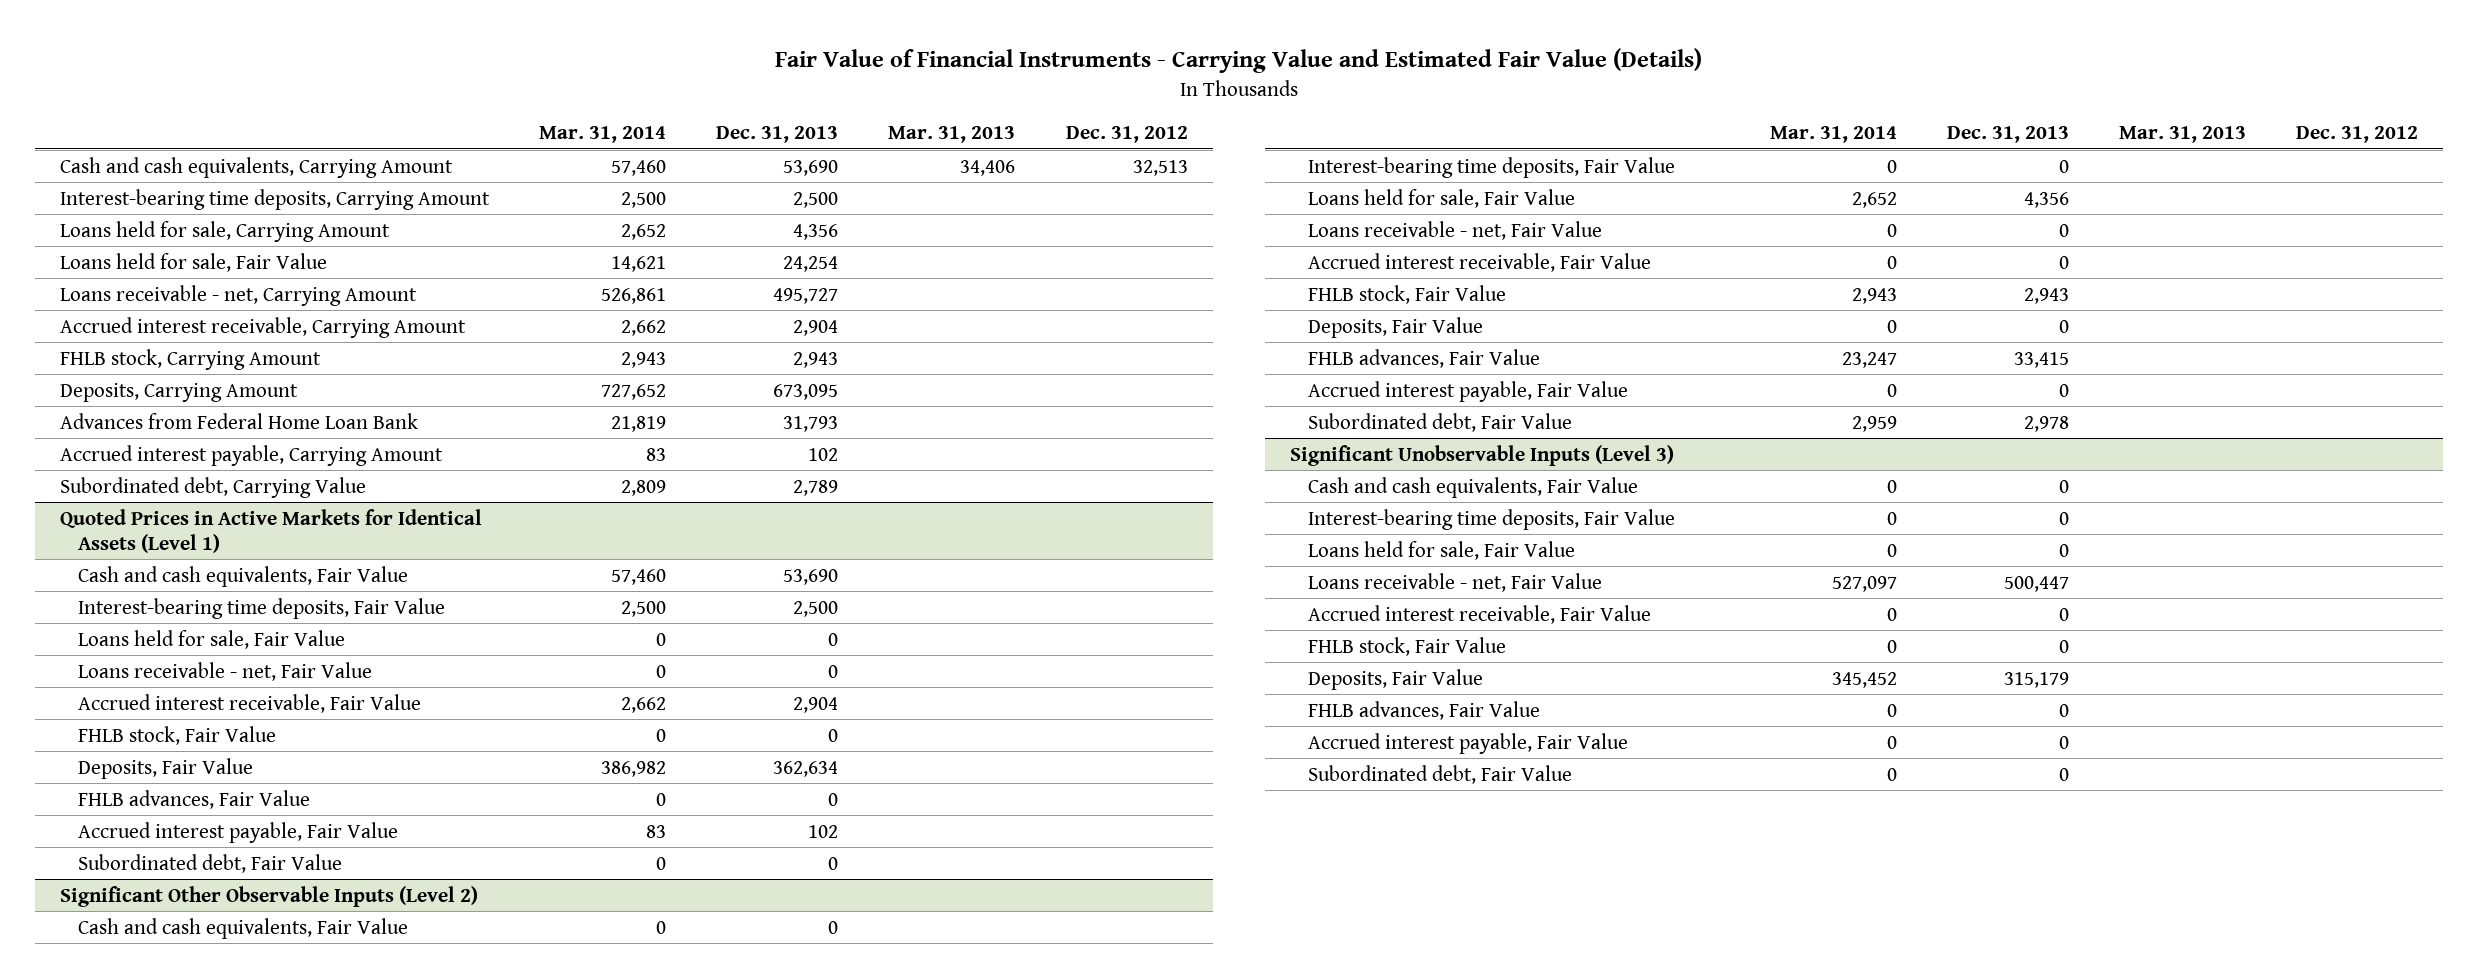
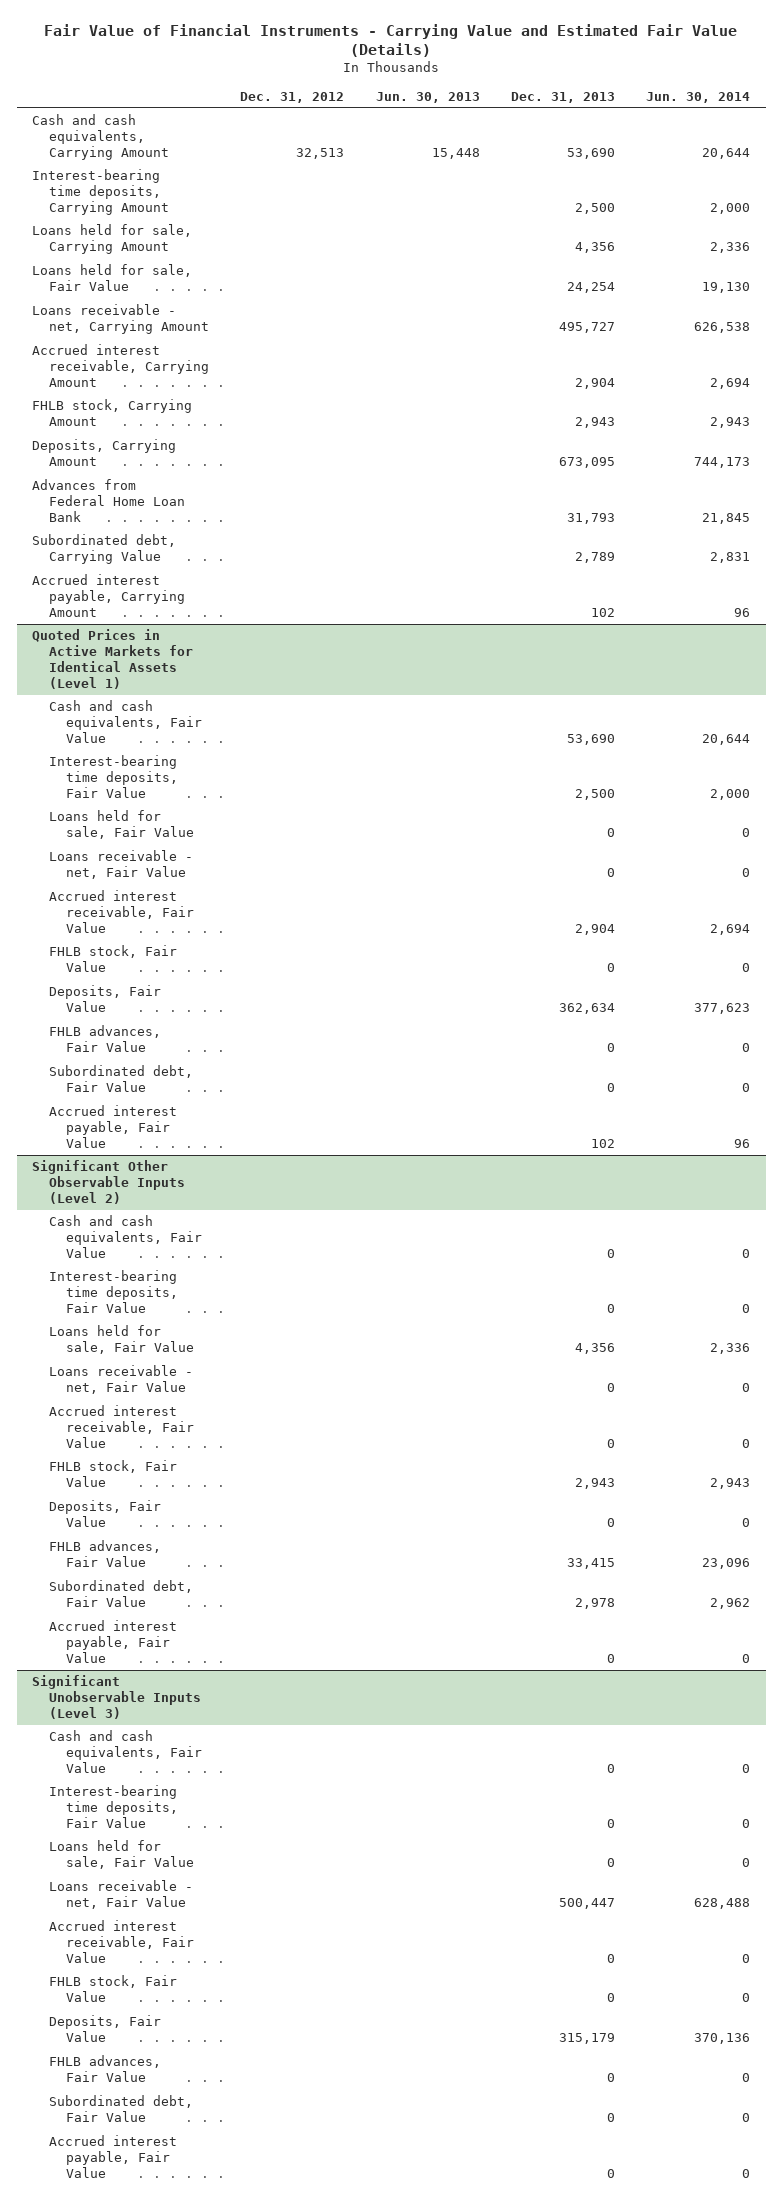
[538,126,666,144] Mar. 31, 2014 -> none
[888,126,1016,144] Mar. 31, 2013 -> none
none -> [375,91,480,103] Jun. 30, 2013
none -> [646,91,751,103] Jun. 30, 2014
[59,444,443,466] Accrued interest payable, Carrying Amount -> [32,574,186,618] Accrued interest payable, Carrying Amount
[77,821,398,843] Accrued interest payable, Fair Value -> [49,1105,178,1149] Accrued interest payable, Fair Value
[1308,380,1629,402] Accrued interest payable, Fair Value -> [49,1620,178,1664] Accrued interest payable, Fair Value
[1308,732,1629,754] Accrued interest payable, Fair Value -> [49,2135,178,2179] Accrued interest payable, Fair Value

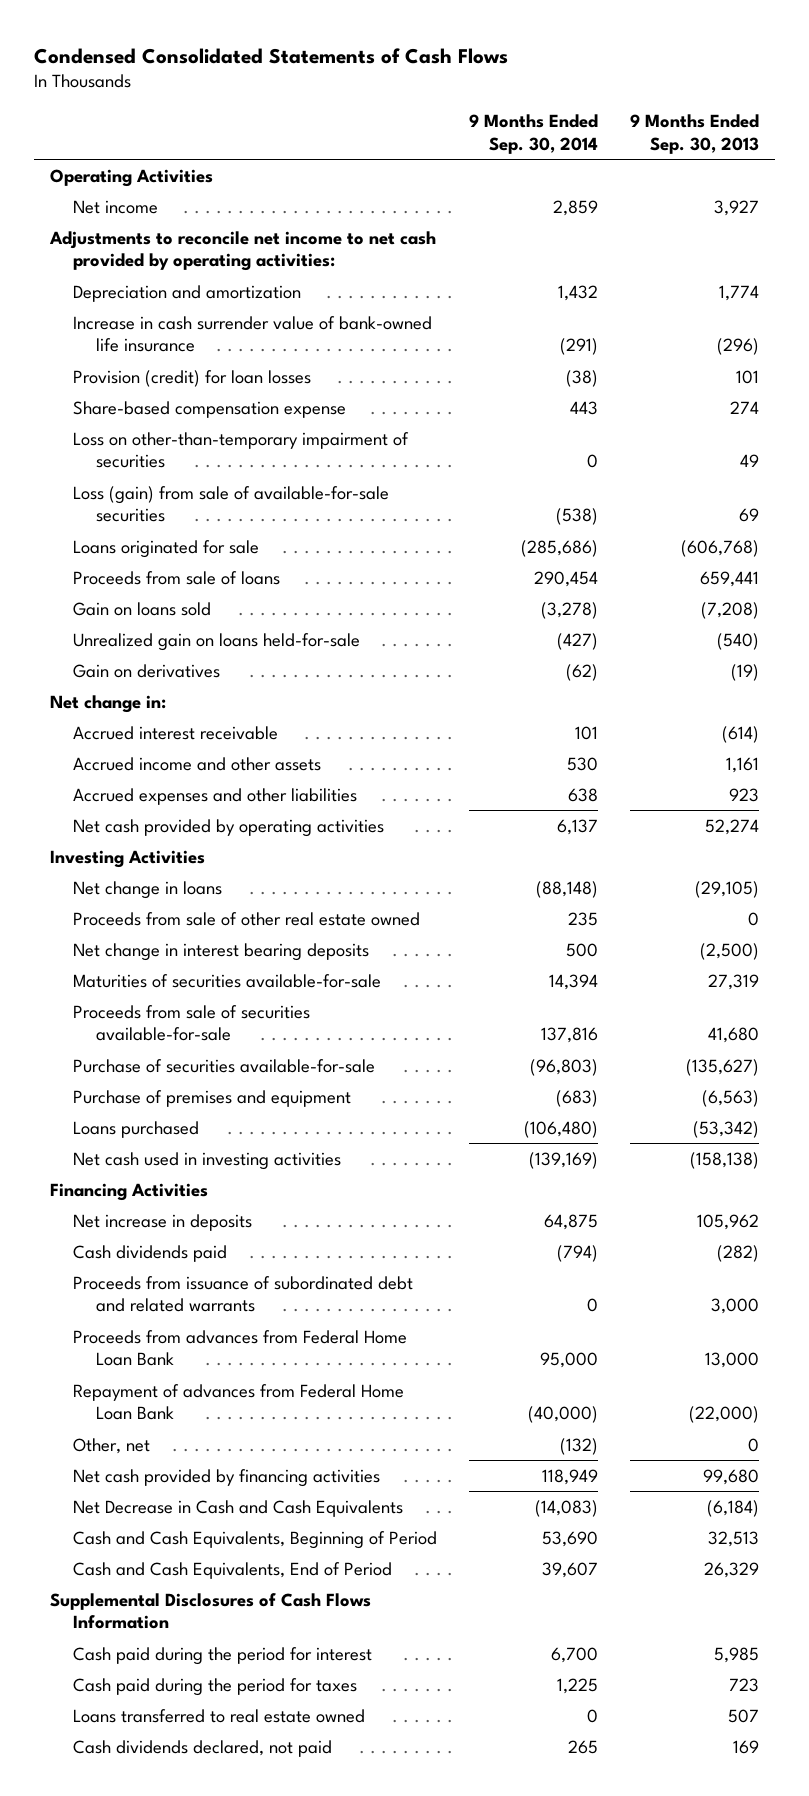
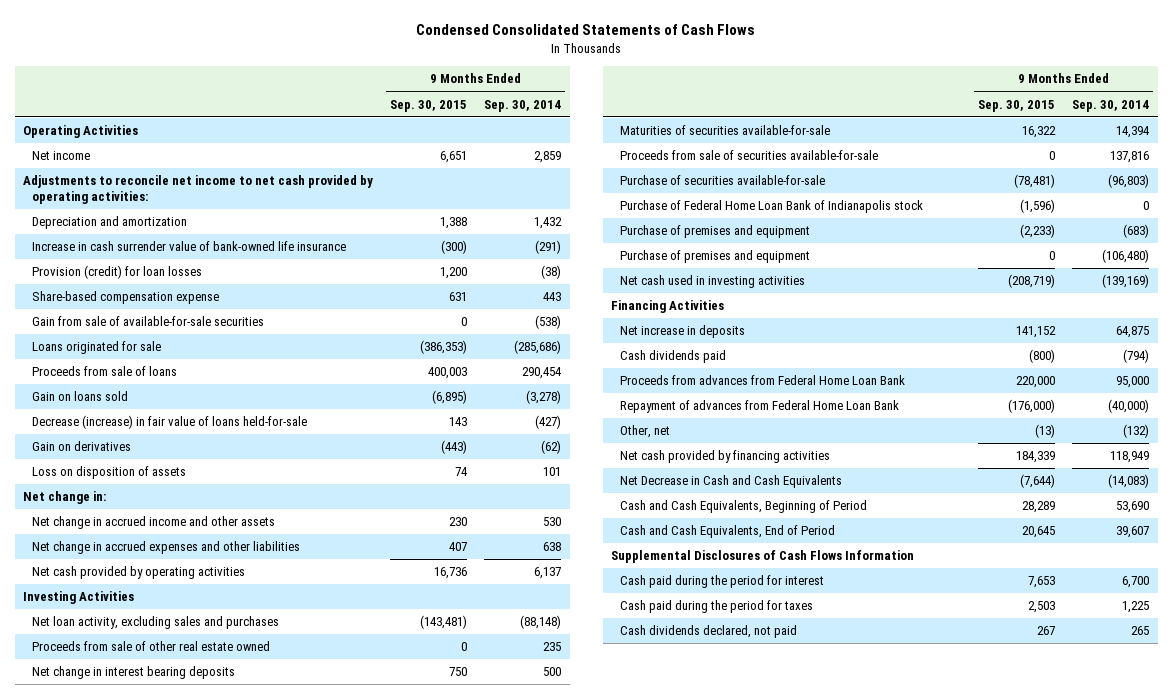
[630,114,760,154] 9 Months Ended Sep. 30, 2013 -> none
none -> [390,99,468,112] Sep. 30, 2015
[73,431,410,469] Loss on other-than-temporary impairment of securities -> none
[73,485,390,523] Loss (gain) from sale of available-for-sale securities -> [32,316,265,327] Gain from sale of available-for-sale securities
[73,632,361,651] Unrealized gain on loans held-for-sale -> [32,415,308,430] Decrease (increase) in fair value of loans held-for-sale
none -> [32,466,187,480] Loss on disposition of assets
[73,725,279,740] Accrued interest receivable -> none
[73,756,322,771] Accrued income and other assets -> [32,516,276,530] Net change in accrued income and other assets
[73,787,358,805] Accrued expenses and other liabilities -> [32,541,301,555] Net change in accrued expenses and other liabilities
[73,880,223,899] Net change in loans -> [32,616,280,630] Net loan activity, excluding sales and purchases
none -> [620,200,924,214] Purchase of Federal Home Loan Bank of Indianapolis stock
[73,1120,200,1138] Loans purchased -> [620,250,811,264] Purchase of premises and equipment
[73,1275,414,1313] Proceeds from issuance of subordinated debt and related warrants -> none
[73,1708,366,1723] Loans transferred to real estate owned -> none

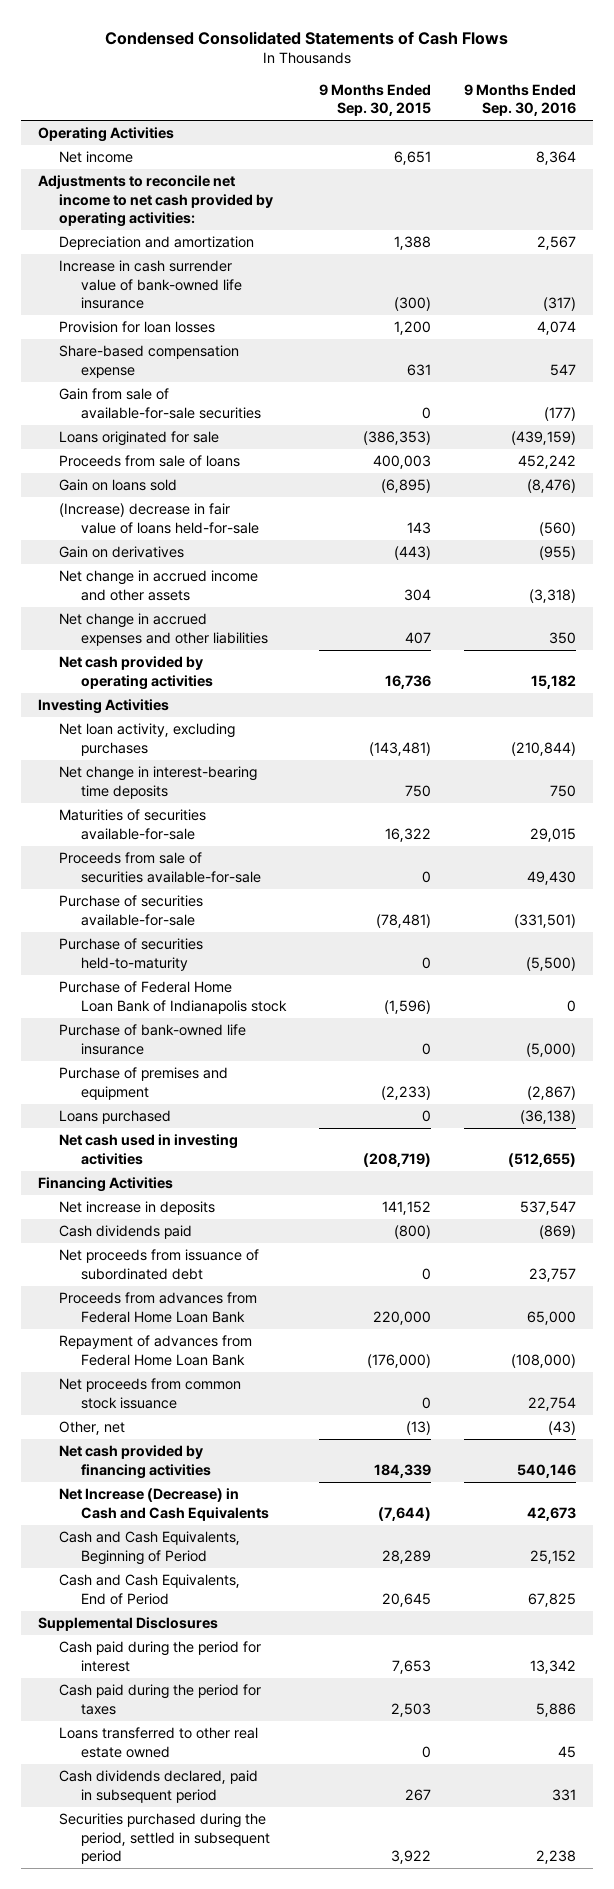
[484,99,562,112] Sep. 30, 2014 -> none
none -> [464,83,577,117] 9 Months Ended Sep. 30, 2016
[32,265,203,280] Provision (credit) for loan losses -> [59,321,216,334] Provision for loan losses
[32,415,308,430] Decrease (increase) in fair value of loans held-for-sale -> [59,503,259,534] (Increase) decrease in fair value of loans held-for-sale
[32,466,187,480] Loss on disposition of assets -> none
[23,491,107,505] Net change in: -> none
[449,517,468,527] 230 -> [403,588,431,601] 304
[32,641,271,652] Proceeds from sale of other real estate owned -> none
[32,616,280,630] Net loan activity, excluding sales and purchases -> [59,723,236,756] Net loan activity, excluding purchases
[32,666,236,680] Net change in interest bearing deposits -> [59,766,258,799] Net change in interest-bearing time deposits
none -> [59,938,204,971] Purchase of securities held-to-maturity
none -> [59,1024,247,1055] Purchase of bank-owned life insurance
[620,250,811,264] Purchase of premises and equipment -> [59,1110,172,1125] Loans purchased
none -> [59,1249,260,1280] Net proceeds from issuance of subordinated debt
none -> [59,1378,242,1409] Net proceeds from common stock issuance
[620,475,843,489] Net Decrease in Cash and Cash Equivalents -> [59,1488,269,1521] Net Increase (Decrease) in Cash and Cash Equivalents
[611,550,915,564] Supplemental Disclosures of Cash Flows Information -> [37,1617,218,1632] Supplemental Disclosures
none -> [59,1727,259,1758] Loans transferred to other real estate owned
[620,625,798,639] Cash dividends declared, not paid -> [59,1770,259,1803] Cash dividends declared, paid in subsequent period
none -> [59,1813,270,1865] Securities purchased during the period, settled in subsequent period

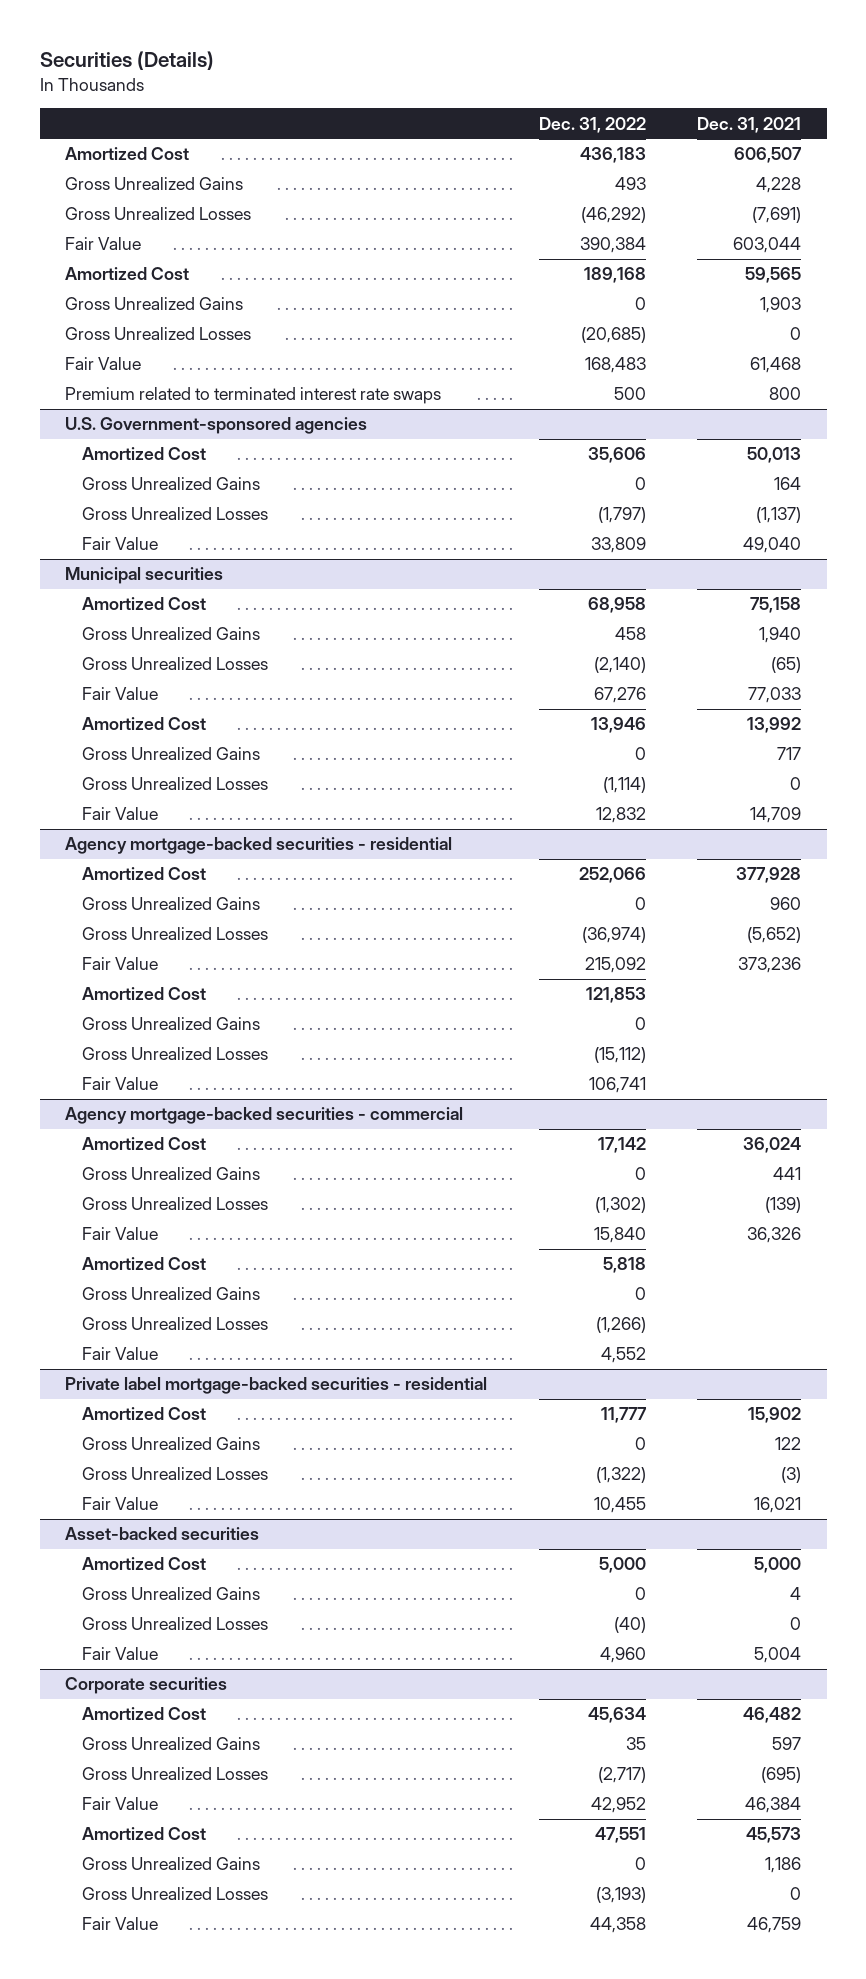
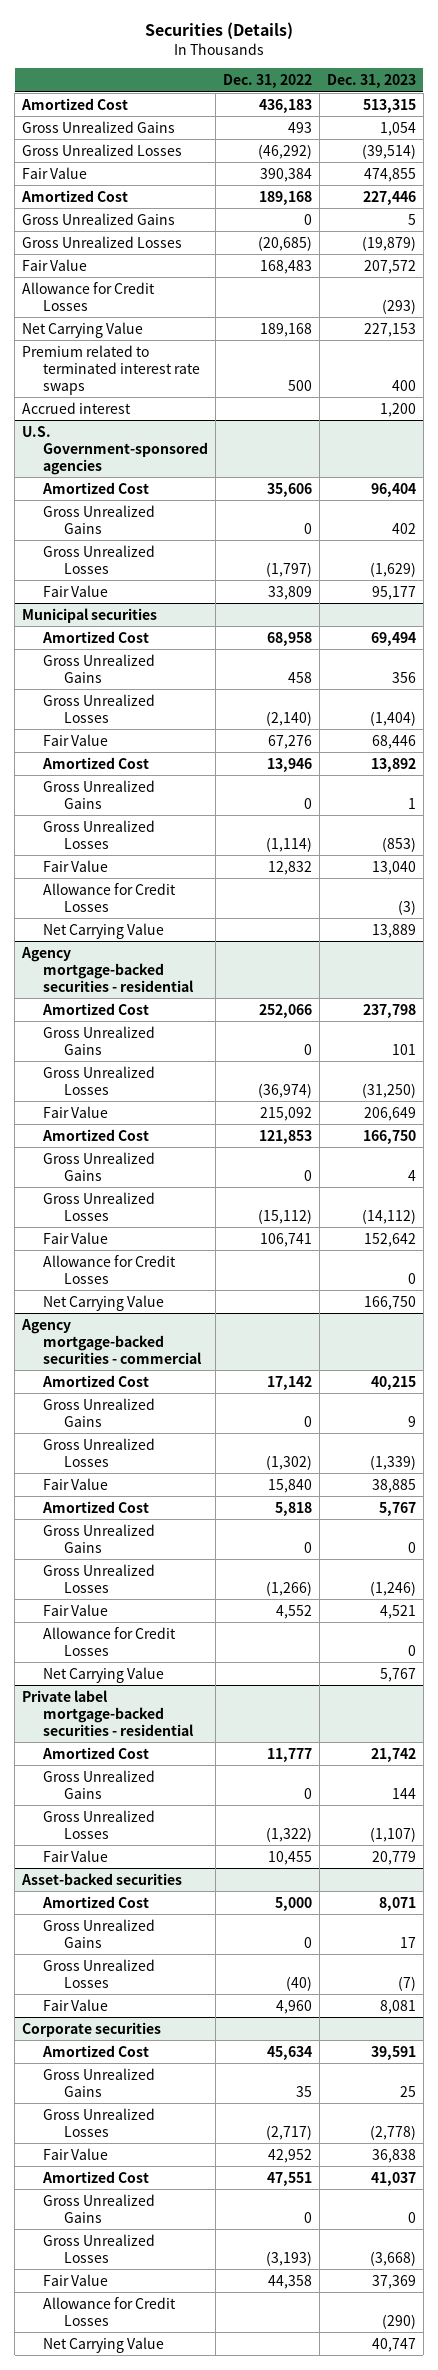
[697,116,802,133] Dec. 31, 2021 -> none
none -> [326,74,416,89] Dec. 31, 2023
none -> [22,281,156,311] Allowance for Credit Losses
none -> [22,321,144,338] Net Carrying Value
none -> [22,401,132,414] Accrued interest
none -> [43,882,177,912] Allowance for Credit Losses
none -> [43,922,165,939] Net Carrying Value
none -> [43,1254,177,1284] Allowance for Credit Losses
none -> [43,1294,165,1311] Net Carrying Value
none -> [43,1626,177,1656] Allowance for Credit Losses
none -> [43,1666,165,1683] Net Carrying Value
none -> [43,2296,177,2326] Allowance for Credit Losses
none -> [43,2336,165,2353] Net Carrying Value

